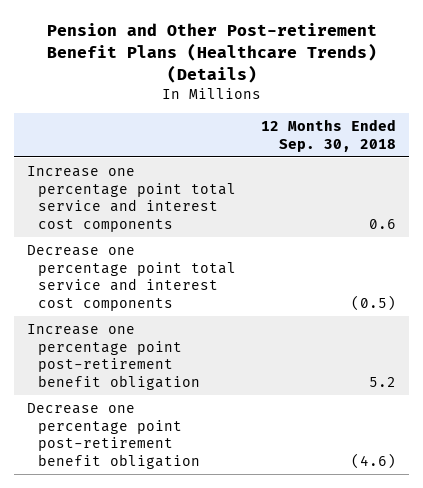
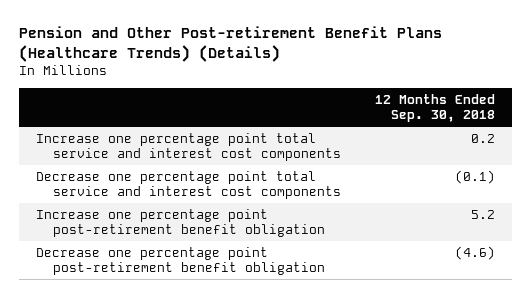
[369,218,397,229] 0.6 -> [470,133,495,143] 0.2
[351,294,397,311] (0.5) -> [454,169,495,184] (0.1)

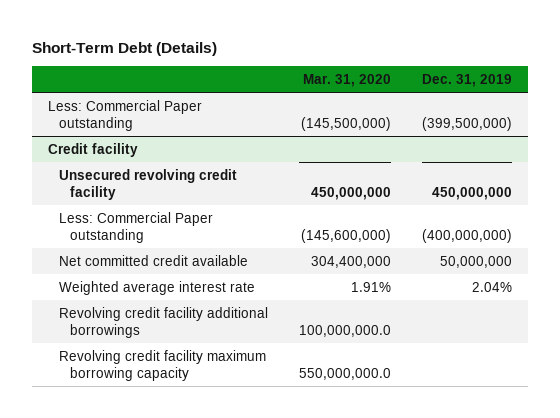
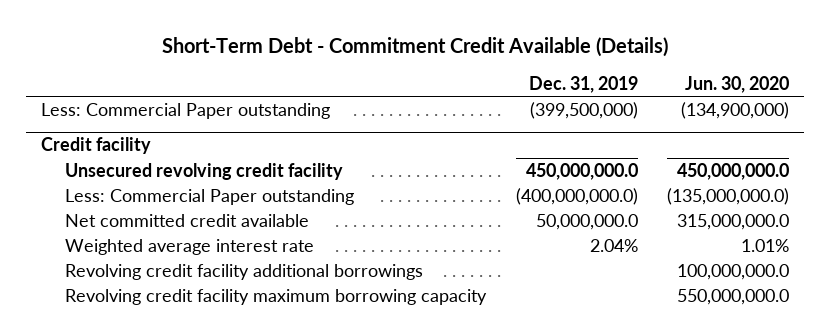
[32,41,218,56] Short-Term Debt (Details) -> [161,37,668,58] Short-Term Debt - Commitment Credit Available (Details)
[302,74,391,88] Mar. 31, 2020 -> none
none -> [684,75,789,93] Jun. 30, 2020
[432,186,513,200] 450,000,000 -> [525,162,638,180] 450,000,000.0
[422,228,513,243] (400,000,000) -> [515,187,638,205] (400,000,000.0)
[440,255,513,268] 50,000,000 -> [535,213,638,230] 50,000,000.0

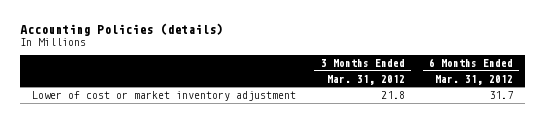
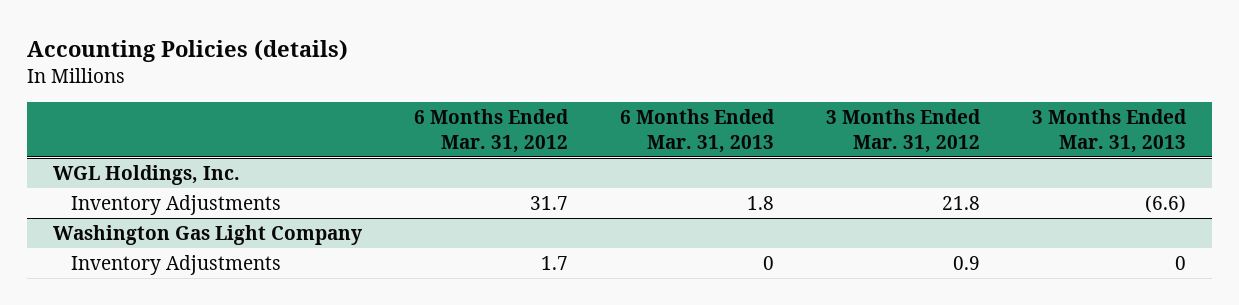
none -> [619,108,775,153] 6 Months Ended Mar. 31, 2013
none -> [1031,108,1187,153] 3 Months Ended Mar. 31, 2013
none -> [52,164,240,185] WGL Holdings, Inc.
[32,90,297,101] Lower of cost or market inventory adjustment -> [70,194,281,215] Inventory Adjustments
none -> [52,224,362,245] Washington Gas Light Company
none -> [70,254,281,275] Inventory Adjustments

